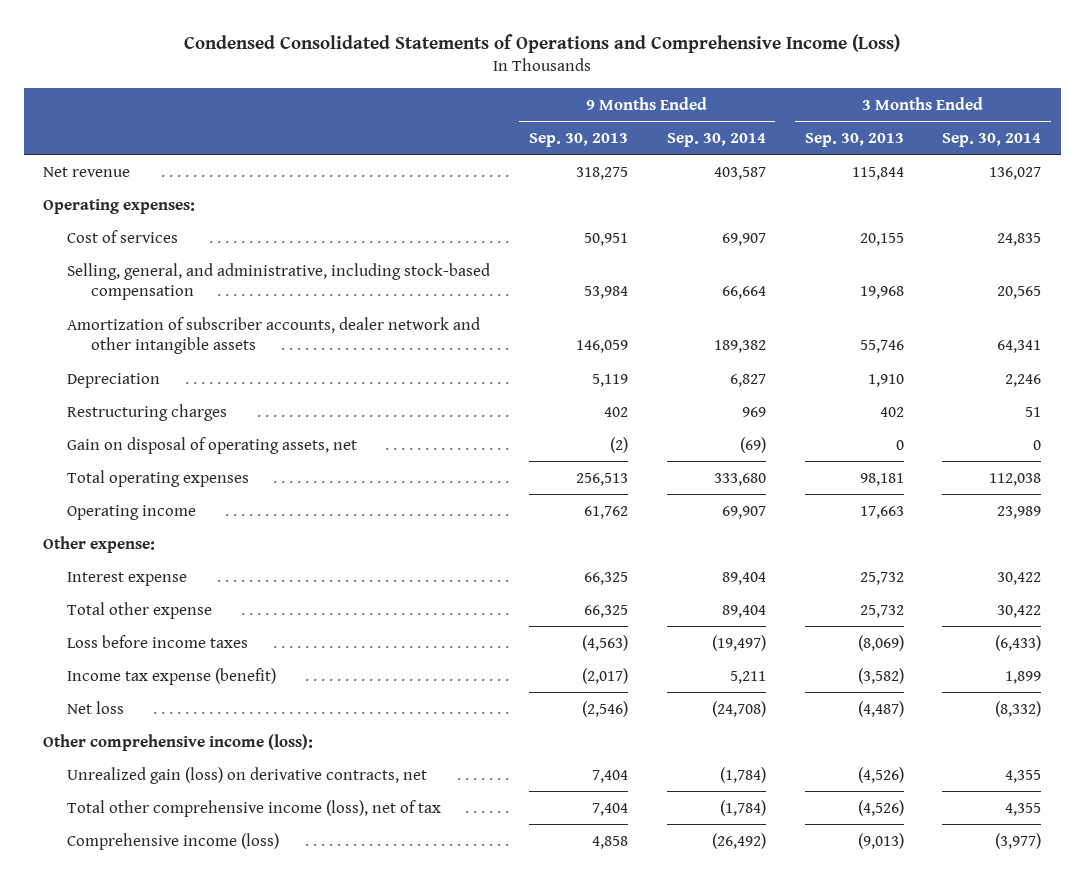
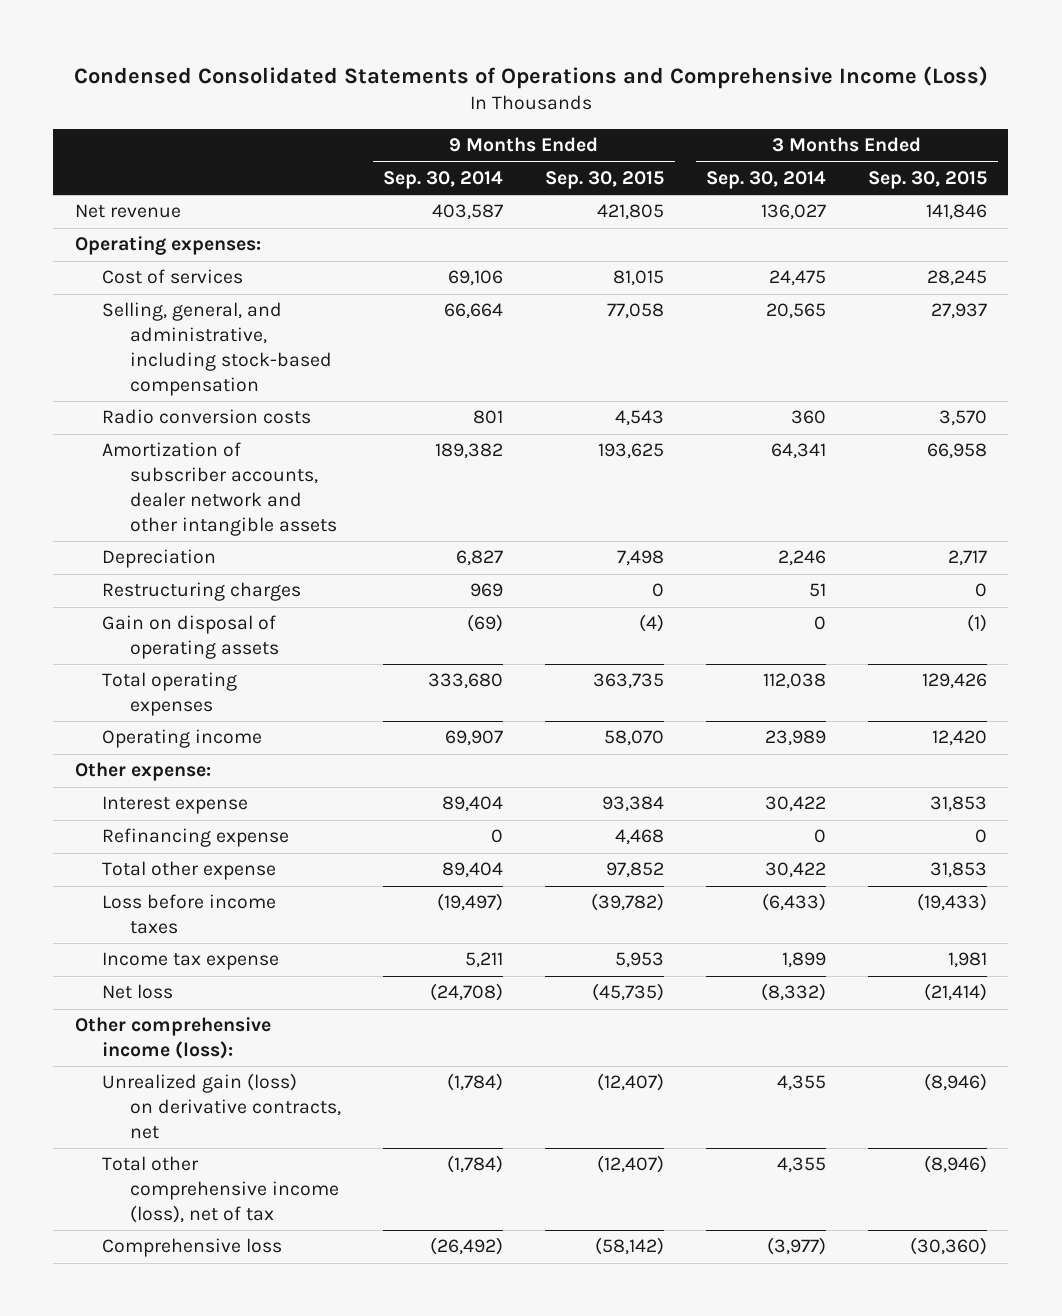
[528,132,628,147] Sep. 30, 2013 -> none
[804,132,904,147] Sep. 30, 2013 -> none
none -> [545,170,665,189] Sep. 30, 2015
none -> [868,170,988,189] Sep. 30, 2015
[721,232,766,246] 69,907 -> [448,270,504,287] 69,106
[997,232,1042,246] 24,835 -> [769,270,827,287] 24,475
none -> [102,409,312,425] Radio conversion costs
[66,436,357,454] Gain on disposal of operating assets, net -> [102,615,280,660] Gain on disposal of operating assets
none -> [102,828,290,848] Refinancing expense
[66,667,276,685] Income tax expense (benefit) -> [102,952,280,971] Income tax expense
[66,832,279,850] Comprehensive income (loss) -> [102,1238,283,1258] Comprehensive loss

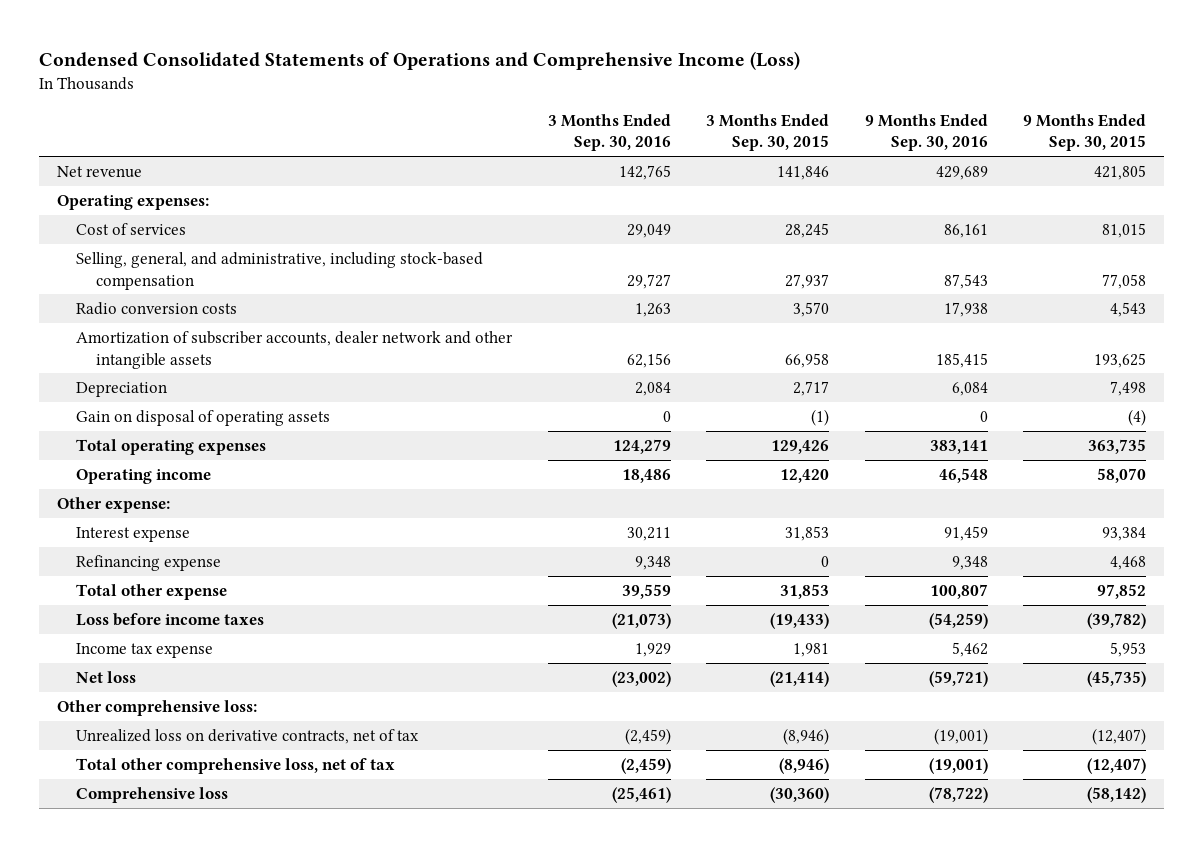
[383,170,504,189] Sep. 30, 2014 -> none
[706,170,827,189] Sep. 30, 2014 -> none
none -> [547,113,671,152] 3 Months Ended Sep. 30, 2016
none -> [864,113,988,152] 9 Months Ended Sep. 30, 2016
[102,582,302,602] Restructuring charges -> none
[74,1017,271,1060] Other comprehensive income (loss): -> [56,699,257,716] Other comprehensive loss:
[102,1073,342,1139] Unrealized gain (loss) on derivative contracts, net -> [76,728,420,744] Unrealized loss on derivative contracts, net of tax
[102,1156,340,1223] Total other comprehensive income (loss), net of tax -> [76,757,396,774] Total other comprehensive loss, net of tax

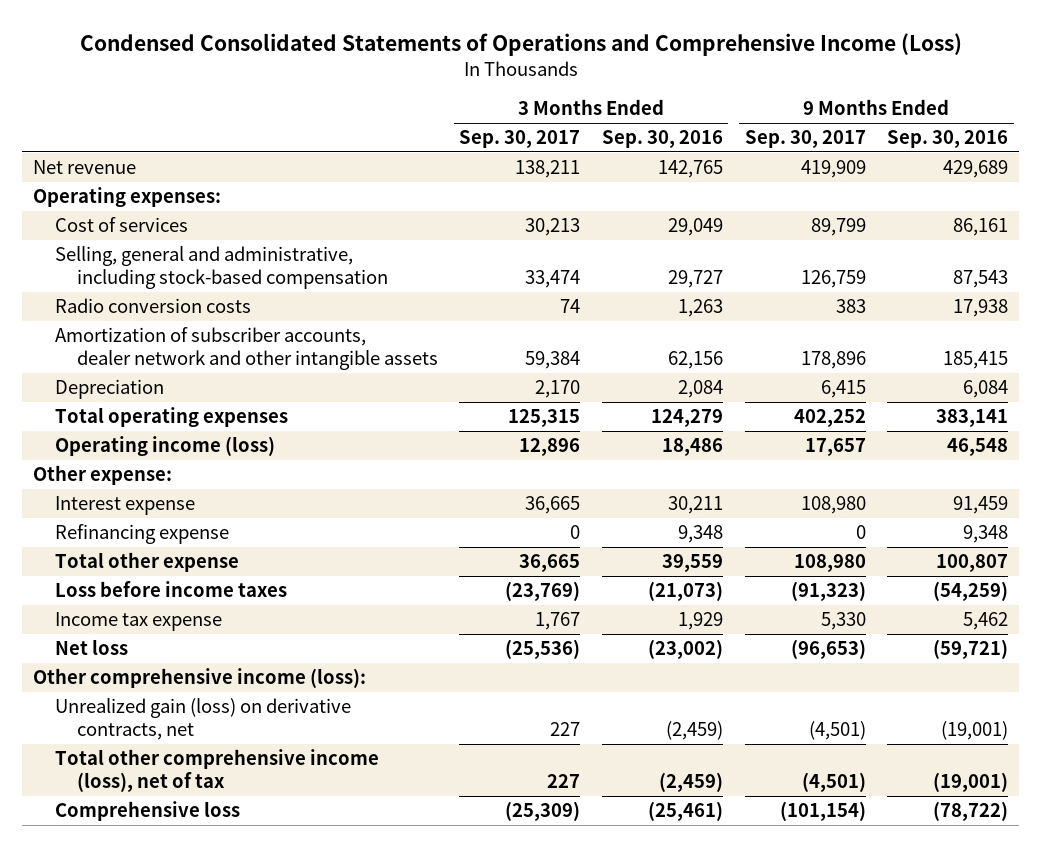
[706,113,830,152] 3 Months Ended Sep. 30, 2015 -> none
[1023,113,1147,152] 9 Months Ended Sep. 30, 2015 -> none
none -> [459,130,581,149] Sep. 30, 2017
none -> [744,130,866,149] Sep. 30, 2017
[76,251,484,290] Selling, general, and administrative, including stock-based compensation -> [54,246,388,290] Selling, general and administrative, including stock-based compensation
[76,409,331,426] Gain on disposal of operating assets -> none
[76,468,212,484] Operating income -> [54,436,275,457] Operating income (loss)
[56,699,257,716] Other comprehensive loss: -> [32,668,366,689] Other comprehensive income (loss):
[76,728,420,744] Unrealized loss on derivative contracts, net of tax -> [54,698,351,741] Unrealized gain (loss) on derivative contracts, net
[76,757,396,774] Total other comprehensive loss, net of tax -> [54,749,379,793] Total other comprehensive income (loss), net of tax

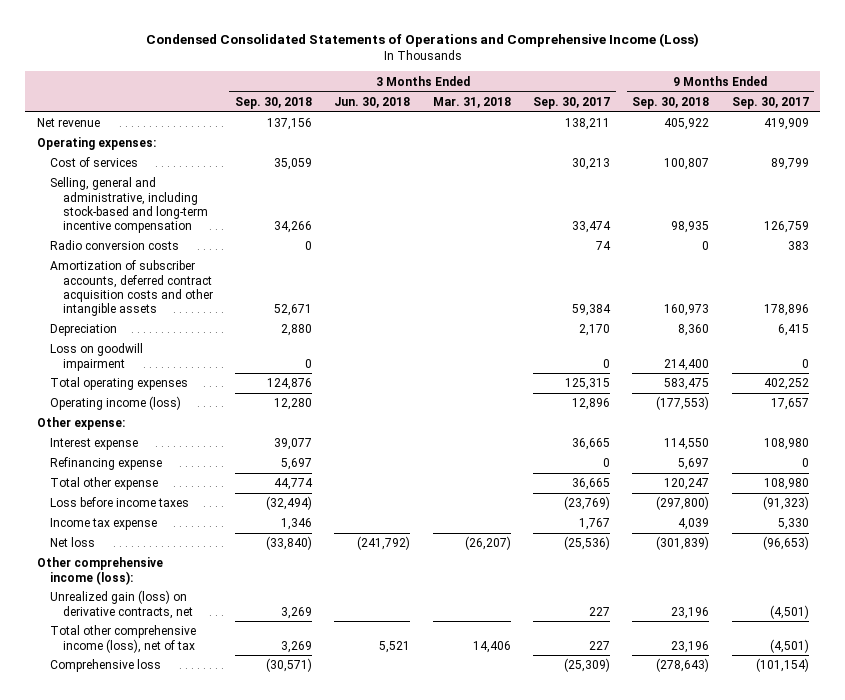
[601,130,723,149] Sep. 30, 2016 -> none
[887,130,1009,149] Sep. 30, 2016 -> none
none -> [235,97,313,110] Sep. 30, 2018
none -> [334,97,411,109] Jun. 30, 2018
none -> [432,97,511,109] Mar. 31, 2018
none -> [632,97,710,110] Sep. 30, 2018
[54,246,388,290] Selling, general and administrative, including stock-based compensation -> [49,177,208,233] Selling, general and administrative, including stock-based and long-term incentive compensation
[54,327,438,371] Amortization of subscriber accounts, dealer network and other intangible assets -> [49,260,213,316] Amortization of subscriber accounts, deferred contract acquisition costs and other intangible assets
none -> [49,343,143,371] Loss on goodwill impairment

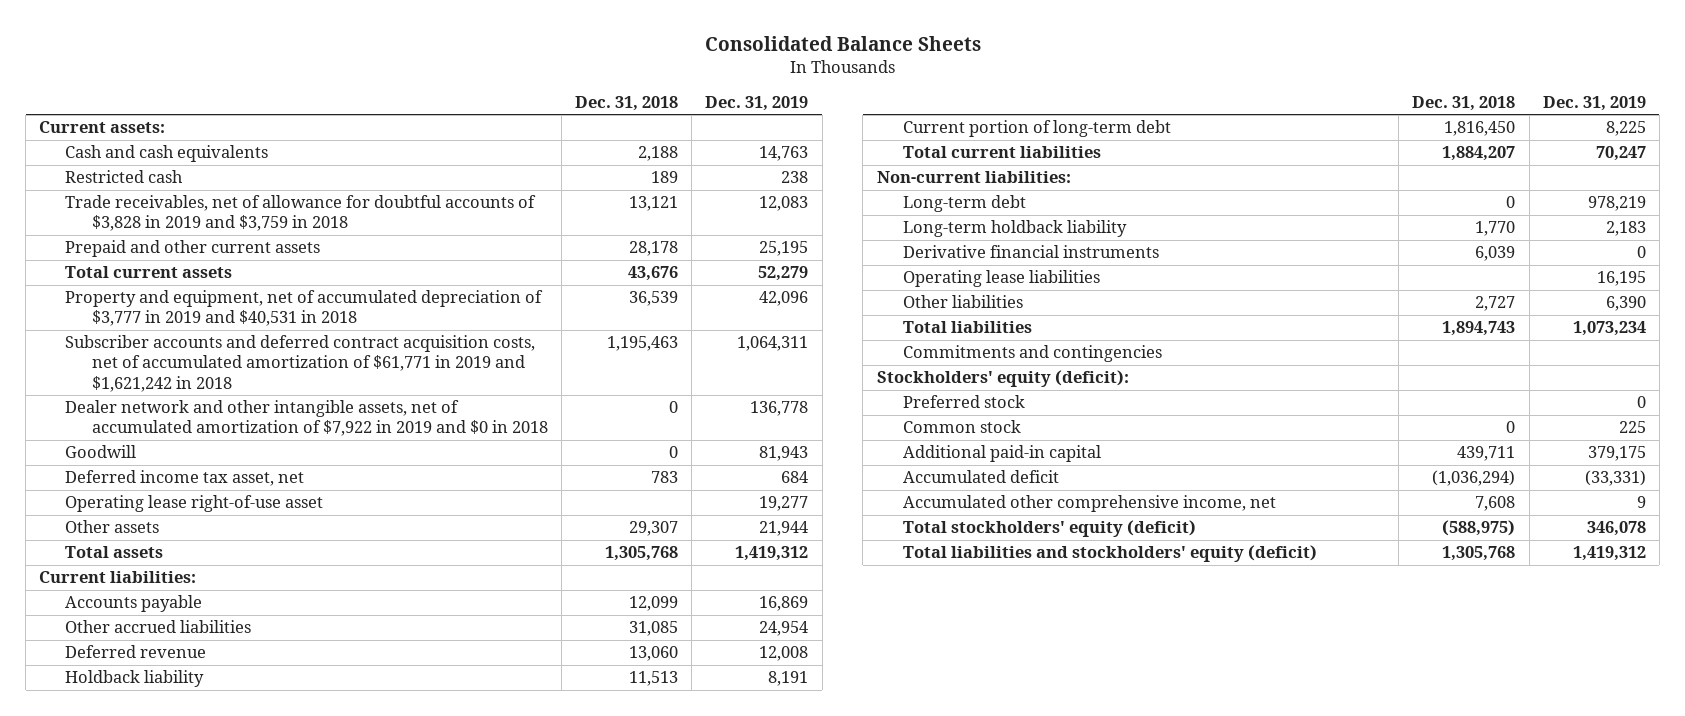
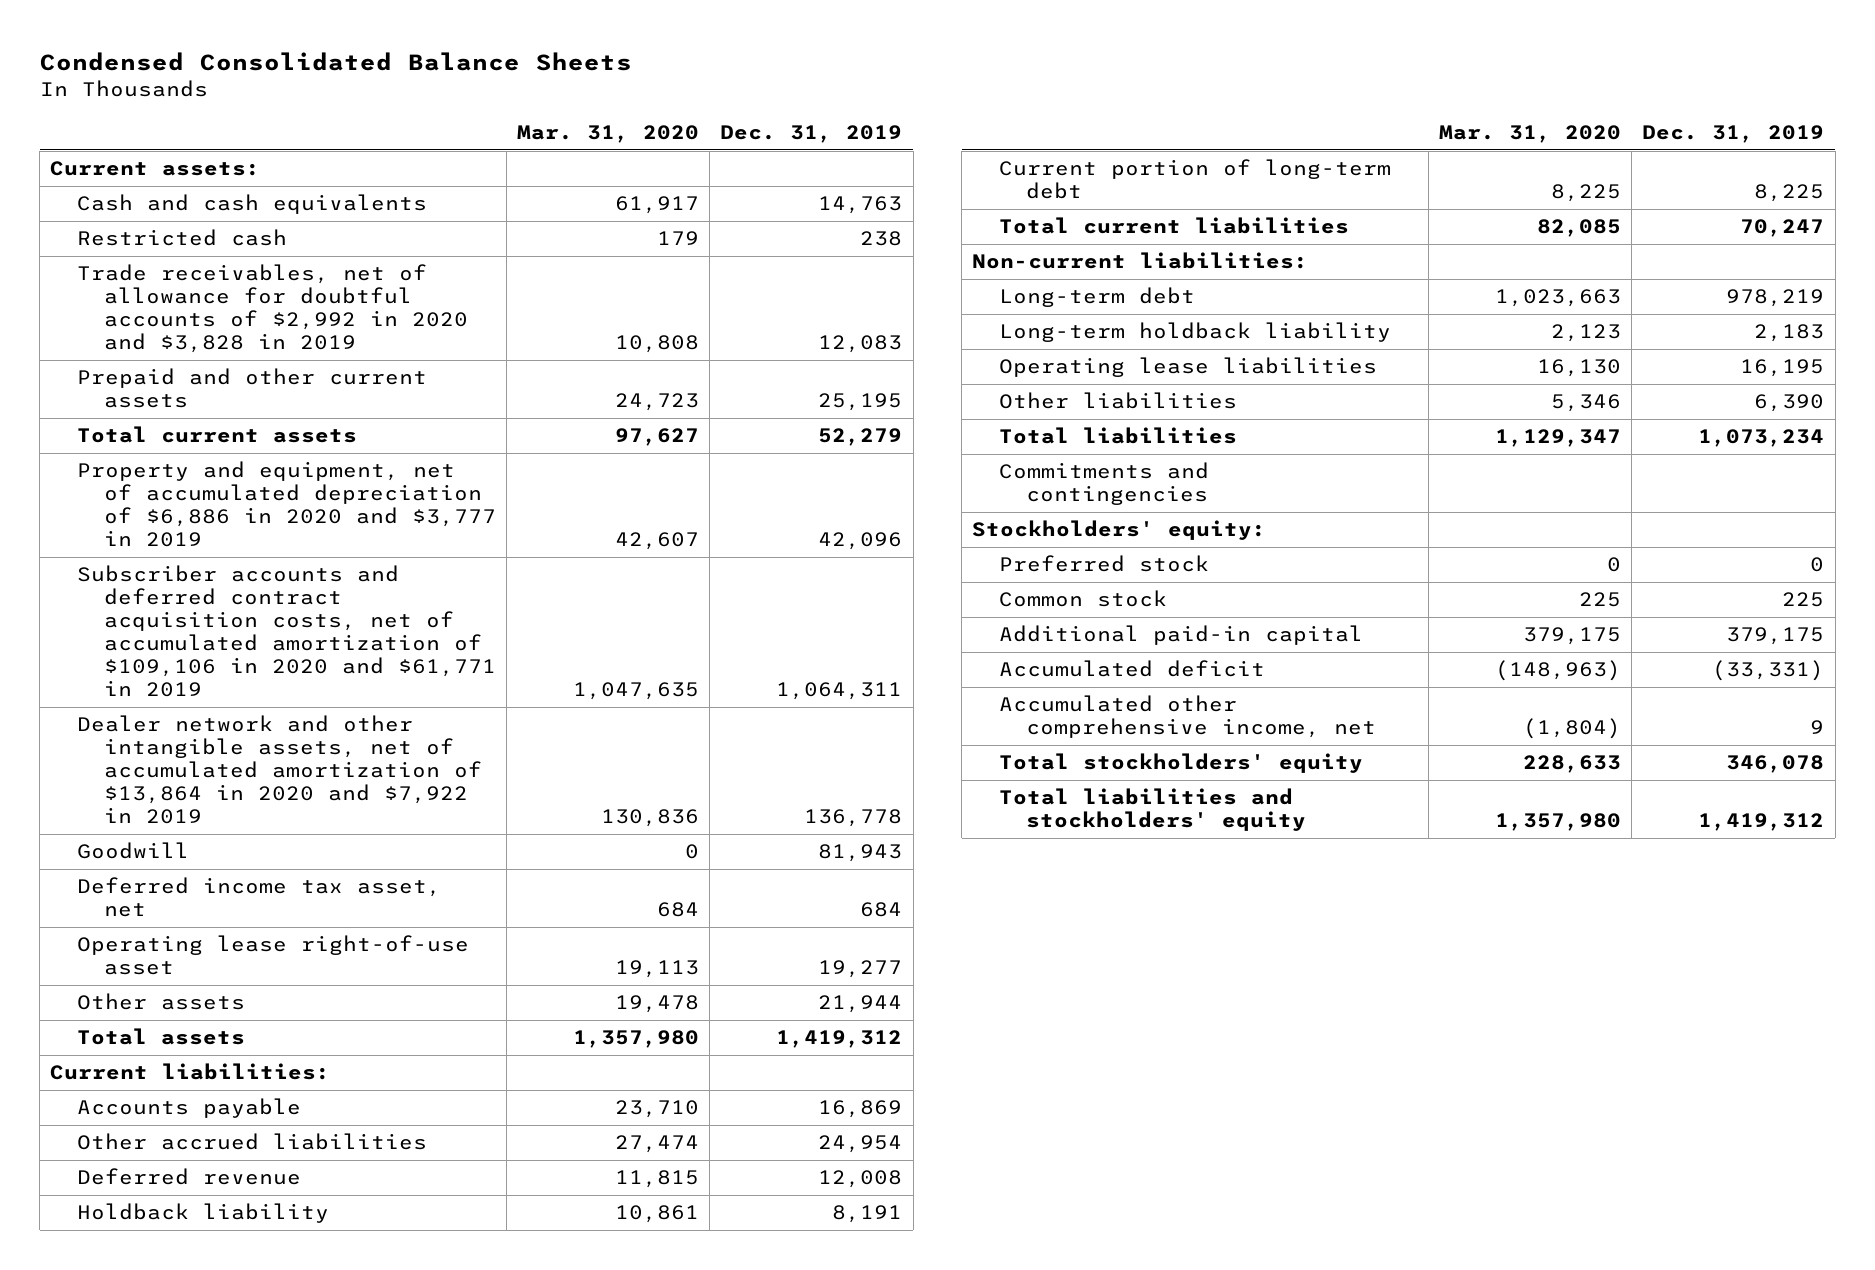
[704,35,981,51] Consolidated Balance Sheets -> [39,51,632,71] Condensed Consolidated Balance Sheets
[574,95,678,111] Dec. 31, 2018 -> none
none -> [517,125,700,144] Mar. 31, 2020
[65,195,537,232] Trade receivables, net of allowance for doubtful accounts of $3,828 in 2019 and $3,759 in 2018 -> [76,264,468,354] Trade receivables, net of allowance for doubtful accounts of $2,992 in 2020 and $3,828 in 2019
[65,290,544,327] Property and equipment, net of accumulated depreciation of $3,777 in 2019 and $40,531 in 2018 -> [76,461,496,548] Property and equipment, net of accumulated depreciation of $6,886 in 2020 and $3,777 in 2019
[65,335,536,392] Subscriber accounts and deferred contract acquisition costs, net of accumulated amortization of $61,771 in 2019 and $1,621,242 in 2018 -> [76,565,496,698] Subscriber accounts and deferred contract acquisition costs, net of accumulated amortization of $109,106 in 2020 and $61,771 in 2019
[65,400,548,437] Dealer network and other intangible assets, net of accumulated amortization of $7,922 in 2019 and $0 in 2018 -> [76,715,482,825] Dealer network and other intangible assets, net of accumulated amortization of $13,864 in 2020 and $7,922 in 2019
[902,245,1159,259] Derivative financial instruments -> none
[876,370,1129,388] Stockholders' equity (deficit): -> [972,520,1267,541] Stockholders' equity:
[902,520,1196,538] Total stockholders' equity (deficit) -> [998,753,1363,774] Total stockholders' equity
[902,545,1317,563] Total liabilities and stockholders' equity (deficit) -> [998,788,1306,832] Total liabilities and stockholders' equity

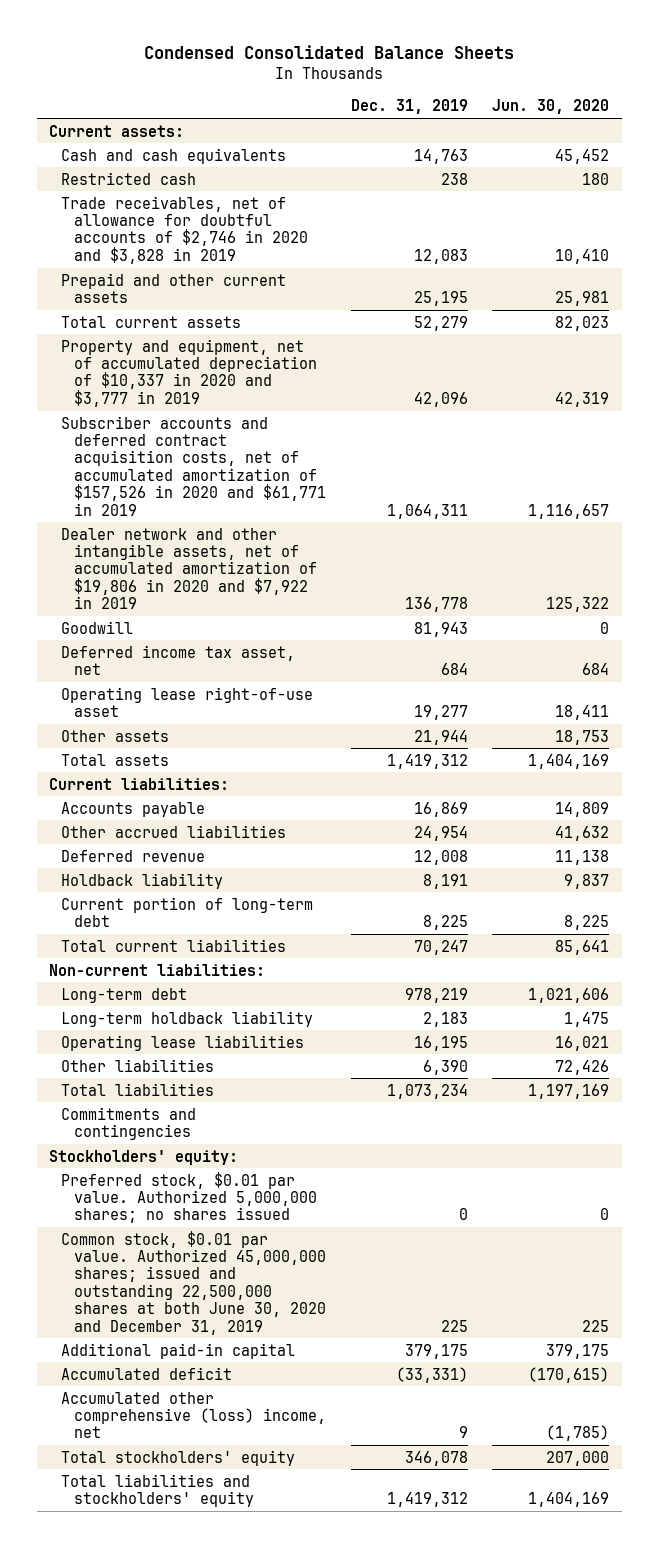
[517,125,700,144] Mar. 31, 2020 -> none
none -> [492,99,610,115] Jun. 30, 2020
[76,264,468,354] Trade receivables, net of allowance for doubtful accounts of $2,992 in 2020 and $3,828 in 2019 -> [61,195,308,264] Trade receivables, net of allowance for doubtful accounts of $2,746 in 2020 and $3,828 in 2019
[76,461,496,548] Property and equipment, net of accumulated depreciation of $6,886 in 2020 and $3,777 in 2019 -> [61,338,317,407] Property and equipment, net of accumulated depreciation of $10,337 in 2020 and $3,777 in 2019
[76,565,496,698] Subscriber accounts and deferred contract acquisition costs, net of accumulated amortization of $109,106 in 2020 and $61,771 in 2019 -> [61,415,326,516] Subscriber accounts and deferred contract acquisition costs, net of accumulated amortization of $157,526 in 2020 and $61,771 in 2019
[76,715,482,825] Dealer network and other intangible assets, net of accumulated amortization of $13,864 in 2020 and $7,922 in 2019 -> [61,527,317,610] Dealer network and other intangible assets, net of accumulated amortization of $19,806 in 2020 and $7,922 in 2019
[998,555,1209,573] Preferred stock -> [61,1171,317,1224] Preferred stock, $0.01 par value. Authorized 5,000,000 shares; no shares issued
[998,590,1167,608] Common stock -> [61,1230,326,1335] Common stock, $0.01 par value. Authorized 45,000,000 shares; issued and outstanding 22,500,000 shares at both June 30, 2020 and December 31, 2019
[998,695,1376,739] Accumulated other comprehensive income, net -> [61,1391,326,1439] Accumulated other comprehensive (loss) income, net

